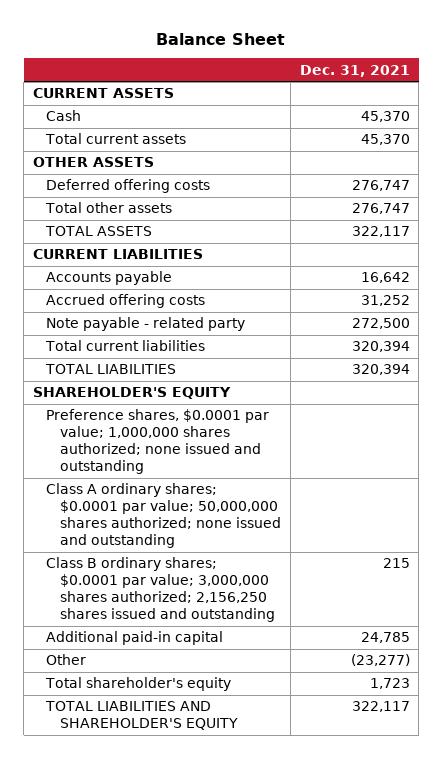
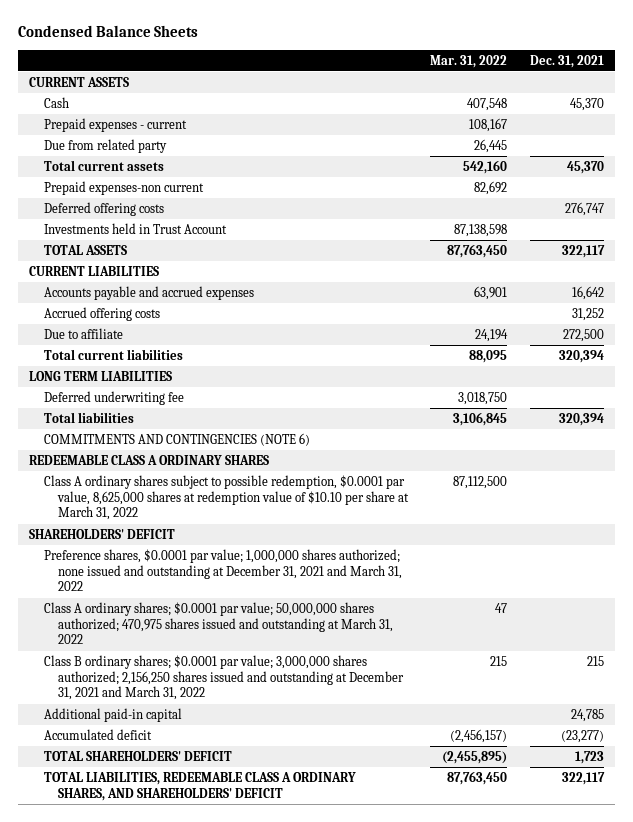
[156,32,286,45] Balance Sheet -> [18,25,199,38] Condensed Balance Sheets
none -> [430,54,508,68] Mar. 31, 2022
none -> [43,117,187,132] Prepaid expenses - current
none -> [43,138,167,153] Due from related party
[33,157,155,168] OTHER ASSETS -> none
none -> [43,180,204,195] Prepaid expenses-non current
[45,202,173,214] Total other assets -> none
none -> [43,222,227,234] Investments held in Trust Account
[46,271,173,286] Accounts payable -> [43,285,254,300] Accounts payable and accrued expenses
[46,317,246,332] Note payable - related party -> [43,327,123,339] Due to affiliate
[33,387,232,400] SHAREHOLDER'S EQUITY -> none
none -> [29,370,173,381] LONG TERM LIABILITIES
none -> [43,390,184,405] Deferred underwriting fee
[45,364,177,375] TOTAL LIABILITIES -> [43,411,134,423] Total liabilities
none -> [43,432,310,446] COMMITMENTS AND CONTINGENCIES (NOTE 6)
none -> [29,454,270,465] REDEEMABLE CLASS A ORDINARY SHARES
none -> [43,474,409,521] Class A ordinary shares subject to possible redemption, $0.0001 par value, 8,625,000 shares at redemption value of $10.10 per share at March 31, 2022
none -> [29,528,176,539] SHAREHOLDERS' DEFICIT
[46,409,270,475] Preference shares, $0.0001 par value; 1,000,000 shares authorized; none issued and outstanding -> [43,548,402,592] Preference shares, $0.0001 par value; 1,000,000 shares authorized; none issued and outstanding at December 31, 2021 and March 31, 2022
[46,483,281,549] Class A ordinary shares; $0.0001 par value; 50,000,000 shares authorized; none issued and outstanding -> [43,601,393,645] Class A ordinary shares; $0.0001 par value; 50,000,000 shares authorized; 470,975 shares issued and outstanding at March 31, 2022
[46,557,275,623] Class B ordinary shares; $0.0001 par value; 3,000,000 shares authorized; 2,156,250 shares issued and outstanding -> [43,654,404,701] Class B ordinary shares; $0.0001 par value; 3,000,000 shares authorized; 2,156,250 shares issued and outstanding at December 31, 2021 and March 31, 2022
[46,654,87,666] Other -> [43,728,152,740] Accumulated deficit
[45,677,232,692] Total shareholder's equity -> [43,750,232,761] TOTAL SHAREHOLDERS' DEFICIT
[45,701,238,731] TOTAL LIABILITIES AND SHAREHOLDER'S EQUITY -> [43,771,356,801] TOTAL LIABILITIES, REDEEMABLE CLASS A ORDINARY SHARES, AND SHAREHOLDERS' DEFICIT

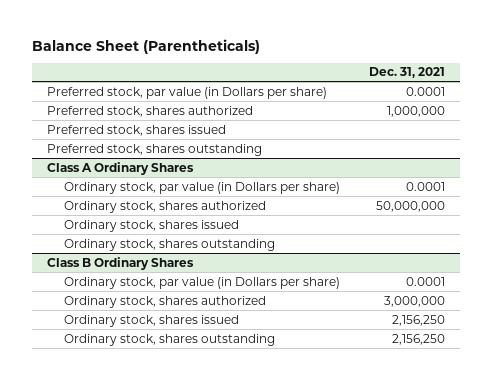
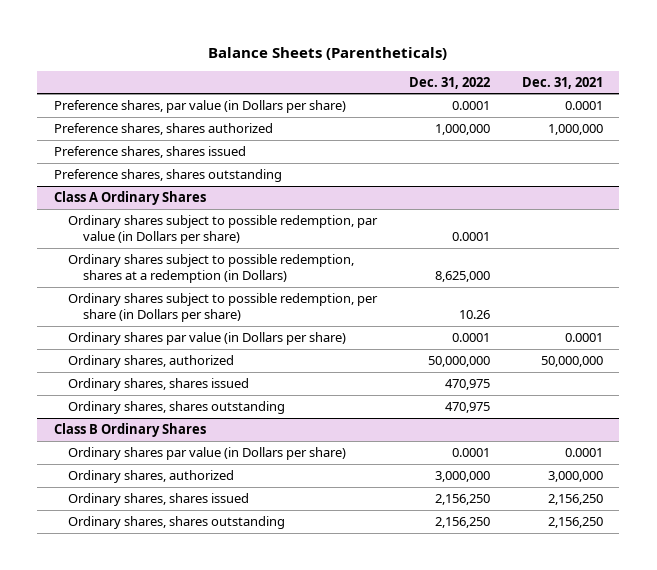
[31,38,260,54] Balance Sheet (Parentheticals) -> [208,46,448,60] Balance Sheets (Parentheticals)
none -> [409,76,491,89] Dec. 31, 2022
[46,86,327,99] Preferred stock, par value (in Dollars per share) -> [53,100,346,114] Preference shares, par value (in Dollars per share)
[46,105,253,117] Preferred stock, shares authorized -> [53,123,273,136] Preference shares, shares authorized
[46,124,226,136] Preferred stock, shares issued -> [53,146,246,159] Preference shares, shares issued
[46,143,262,156] Preferred stock, shares outstanding -> [53,169,282,183] Preference shares, shares outstanding
none -> [68,215,379,245] Ordinary shares subject to possible redemption, par value (in Dollars per share)
none -> [68,254,355,284] Ordinary shares subject to possible redemption, shares at a redemption (in Dollars)
none -> [68,293,379,323] Ordinary shares subject to possible redemption, per share (in Dollars per share)
[63,181,340,194] Ordinary stock, par value (in Dollars per share) -> [68,332,347,346] Ordinary shares par value (in Dollars per share)
[63,200,266,213] Ordinary stock, shares authorized -> [68,355,235,369] Ordinary shares, authorized
[63,219,239,232] Ordinary stock, shares issued -> [68,378,250,392] Ordinary shares, shares issued
[63,238,275,251] Ordinary stock, shares outstanding -> [68,401,286,415] Ordinary shares, shares outstanding
[63,276,340,289] Ordinary stock, par value (in Dollars per share) -> [68,447,347,461] Ordinary shares par value (in Dollars per share)
[63,295,266,308] Ordinary stock, shares authorized -> [68,470,235,484] Ordinary shares, authorized
[63,314,239,327] Ordinary stock, shares issued -> [68,493,250,507] Ordinary shares, shares issued
[63,333,275,346] Ordinary stock, shares outstanding -> [68,516,286,530] Ordinary shares, shares outstanding

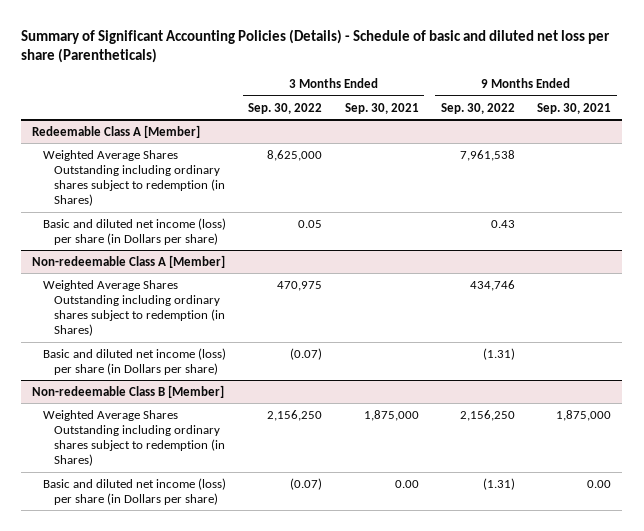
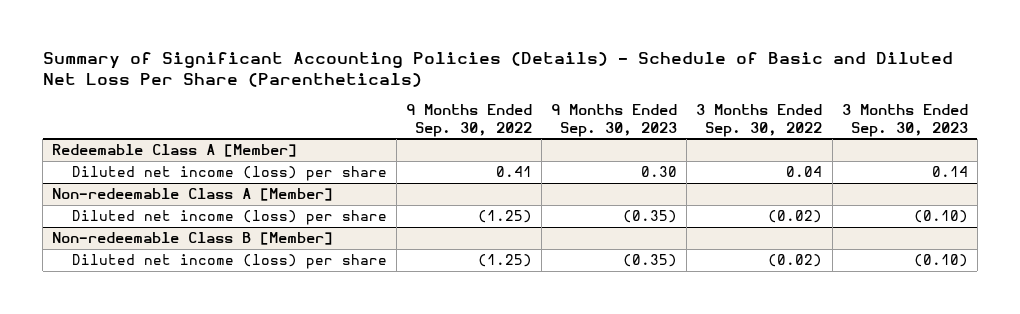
[21,28,611,64] Summary of Significant Accounting Policies (Details) - Schedule of basic and diluted net loss per share (Parentheticals) -> [42,51,953,88] Summary of Significant Accounting Policies (Details) - Schedule of Basic and Diluted Net Loss Per Share (Parentheticals)
[344,102,419,114] Sep. 30, 2021 -> none
[537,102,612,114] Sep. 30, 2021 -> none
none -> [551,104,678,137] 9 Months Ended Sep. 30, 2023
none -> [841,104,968,137] 3 Months Ended Sep. 30, 2023
[43,149,226,207] Weighted Average Shares Outstanding including ordinary shares subject to redemption (in Shares) -> none
[43,217,227,245] Basic and diluted net income (loss) per share (in Dollars per share) -> [71,166,387,182] Diluted net income (loss) per share
[298,219,323,228] 0.05 -> [786,166,823,178] 0.04
[491,219,516,228] 0.43 -> [495,166,532,178] 0.41
[43,279,226,337] Weighted Average Shares Outstanding including ordinary shares subject to redemption (in Shares) -> none
[43,347,227,375] Basic and diluted net income (loss) per share (in Dollars per share) -> [71,210,387,226] Diluted net income (loss) per share
[290,347,323,360] (0.07) -> [768,210,823,224] (0.02)
[483,347,516,360] (1.31) -> [477,210,532,224] (1.25)
[43,409,226,467] Weighted Average Shares Outstanding including ordinary shares subject to redemption (in Shares) -> none
[43,477,227,505] Basic and diluted net income (loss) per share (in Dollars per share) -> [71,254,387,270] Diluted net income (loss) per share
[290,477,323,490] (0.07) -> [768,254,823,268] (0.02)
[483,477,516,490] (1.31) -> [477,254,532,268] (1.25)

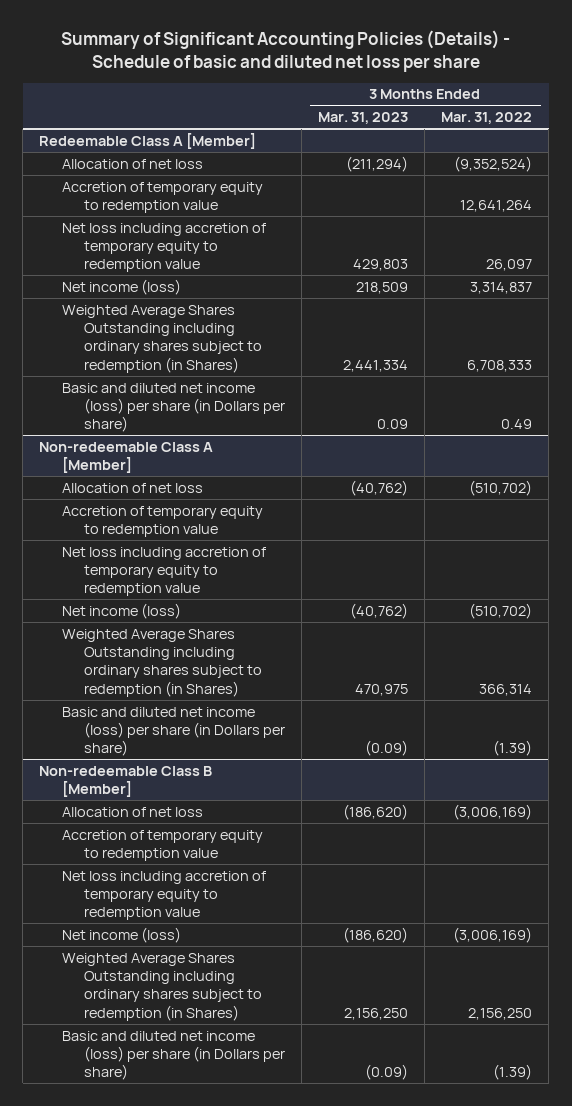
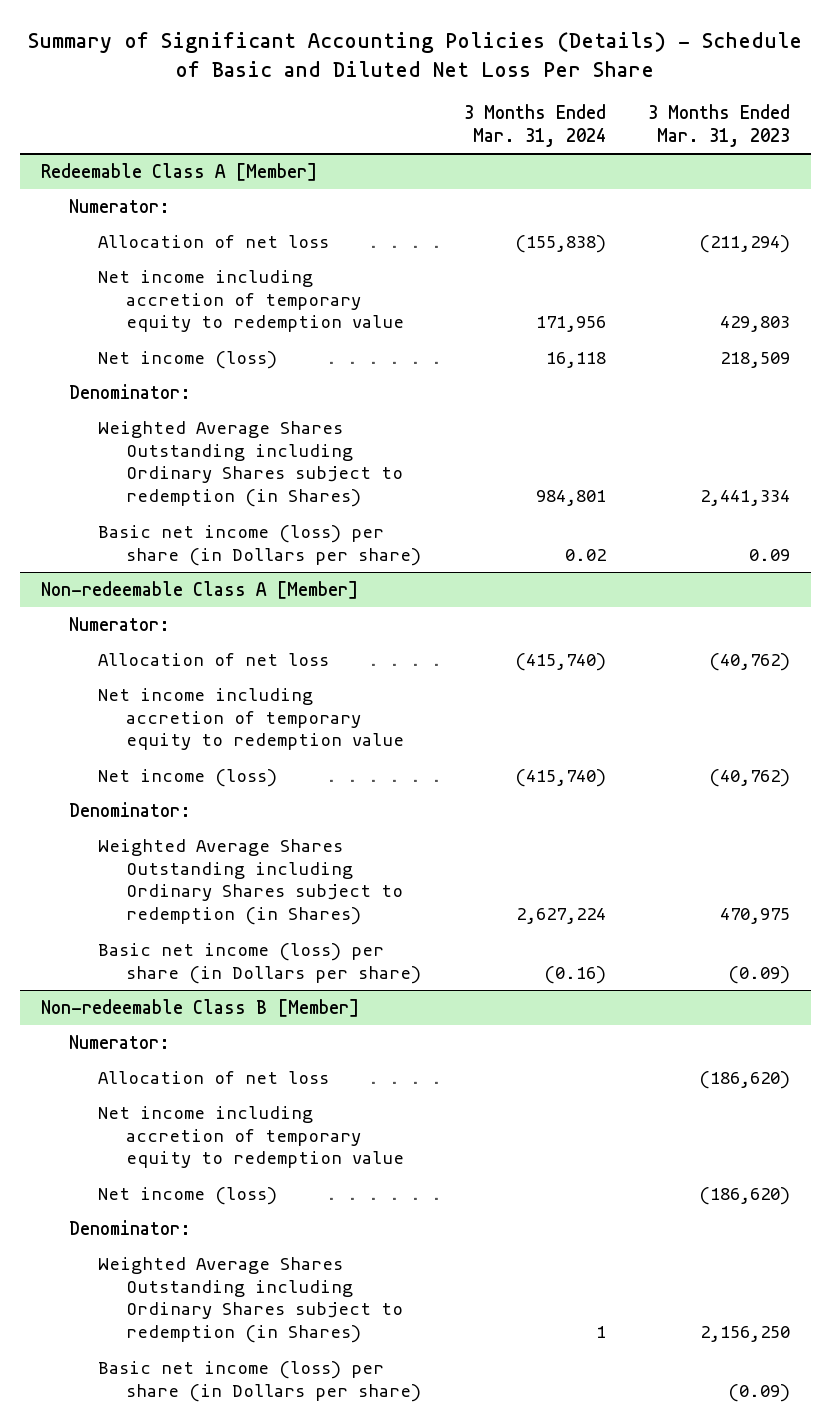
[60,30,510,73] Summary of Significant Accounting Policies (Details) - Schedule of basic and diluted net loss per share -> [28,32,803,77] Summary of Significant Accounting Policies (Details) - Schedule of Basic and Diluted Net Loss Per Share
[441,112,533,125] Mar. 31, 2022 -> none
none -> [463,104,606,147] 3 Months Ended Mar. 31, 2024
none -> [69,199,171,214] Numerator:
[61,181,263,214] Accretion of temporary equity to redemption value -> none
[61,222,266,273] Net loss including accretion of temporary equity to redemption value -> [97,270,405,333] Net income including accretion of temporary equity to redemption value
none -> [69,384,192,400] Denominator:
[61,304,263,373] Weighted Average Shares Outstanding including ordinary shares subject to redemption (in Shares) -> [97,421,404,508] Weighted Average Shares Outstanding including Ordinary Shares subject to redemption (in Shares)
[61,382,286,433] Basic and diluted net income (loss) per share (in Dollars per share) -> [97,525,422,566] Basic net income (loss) per share (in Dollars per share)
none -> [69,617,171,632] Numerator:
[61,505,263,538] Accretion of temporary equity to redemption value -> none
[61,546,266,597] Net loss including accretion of temporary equity to redemption value -> [97,688,405,751] Net income including accretion of temporary equity to redemption value
none -> [69,802,192,818] Denominator:
[61,628,263,697] Weighted Average Shares Outstanding including ordinary shares subject to redemption (in Shares) -> [97,839,404,926] Weighted Average Shares Outstanding including Ordinary Shares subject to redemption (in Shares)
[61,706,286,757] Basic and diluted net income (loss) per share (in Dollars per share) -> [97,943,422,984] Basic net income (loss) per share (in Dollars per share)
none -> [69,1035,171,1050] Numerator:
[61,829,263,862] Accretion of temporary equity to redemption value -> none
[61,870,266,921] Net loss including accretion of temporary equity to redemption value -> [97,1106,405,1169] Net income including accretion of temporary equity to redemption value
none -> [69,1220,192,1236] Denominator:
[61,952,263,1021] Weighted Average Shares Outstanding including ordinary shares subject to redemption (in Shares) -> [97,1257,404,1344] Weighted Average Shares Outstanding including Ordinary Shares subject to redemption (in Shares)
[61,1030,286,1081] Basic and diluted net income (loss) per share (in Dollars per share) -> [97,1361,422,1402] Basic net income (loss) per share (in Dollars per share)

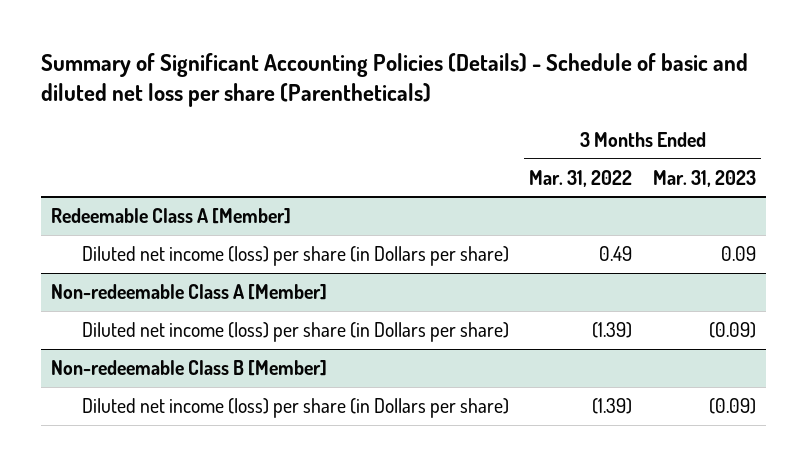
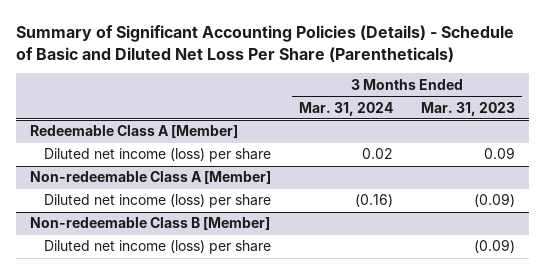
[40,53,748,108] Summary of Significant Accounting Policies (Details) - Schedule of basic and diluted net loss per share (Parentheticals) -> [16,24,515,62] Summary of Significant Accounting Policies (Details) - Schedule of Basic and Diluted Net Loss Per Share (Parentheticals)
[529,169,633,187] Mar. 31, 2022 -> none
none -> [299,101,394,116] Mar. 31, 2024
[81,245,509,266] Diluted net income (loss) per share (in Dollars per share) -> [44,148,272,163] Diluted net income (loss) per share
[81,321,509,342] Diluted net income (loss) per share (in Dollars per share) -> [44,194,272,209] Diluted net income (loss) per share
[81,397,509,418] Diluted net income (loss) per share (in Dollars per share) -> [44,240,272,255] Diluted net income (loss) per share

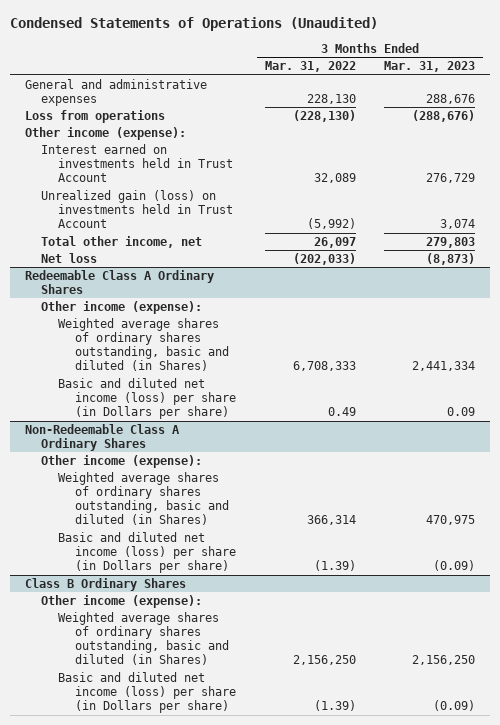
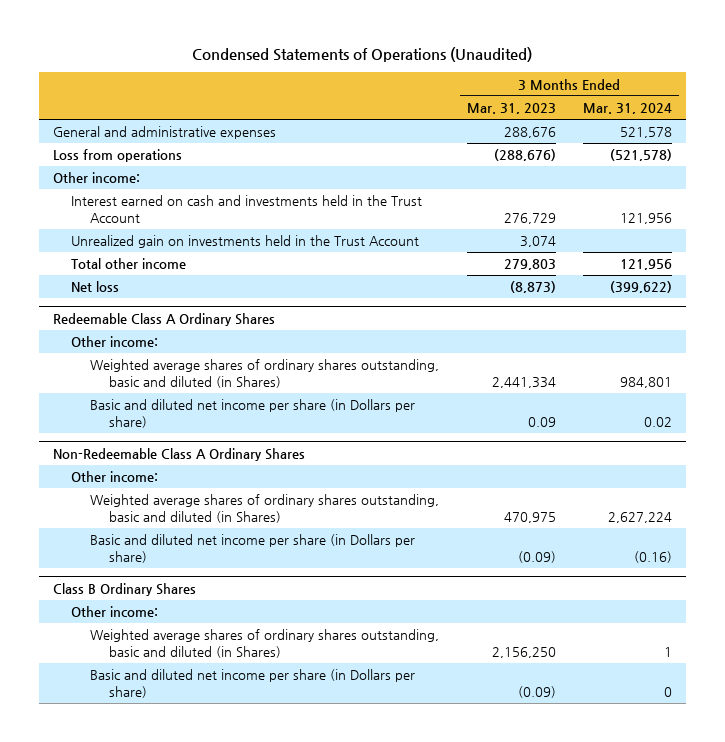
[264,61,356,73] Mar. 31, 2022 -> none
none -> [583,103,673,115] Mar. 31, 2024
[24,126,186,140] Other income (expense): -> [52,172,140,184] Other income:
[41,143,234,183] Interest earned on investments held in Trust Account -> [71,195,423,223] Interest earned on cash and investments held in the Trust Account
[41,189,234,229] Unrealized gain (loss) on investments held in Trust Account -> [71,235,420,249] Unrealized gain on investments held in the Trust Account
[41,235,203,248] Total other income, net -> [71,258,187,270] Total other income
[41,300,203,314] Other income (expense): -> [71,336,159,348] Other income:
[58,377,236,420] Basic and diluted net income (loss) per share (in Dollars per share) -> [90,399,416,428] Basic and diluted net income per share (in Dollars per share)
[41,454,203,468] Other income (expense): -> [71,471,159,483] Other income:
[58,531,236,574] Basic and diluted net income (loss) per share (in Dollars per share) -> [90,534,416,563] Basic and diluted net income per share (in Dollars per share)
[41,594,203,608] Other income (expense): -> [71,606,159,618] Other income:
[58,671,236,714] Basic and diluted net income (loss) per share (in Dollars per share) -> [90,669,416,698] Basic and diluted net income per share (in Dollars per share)

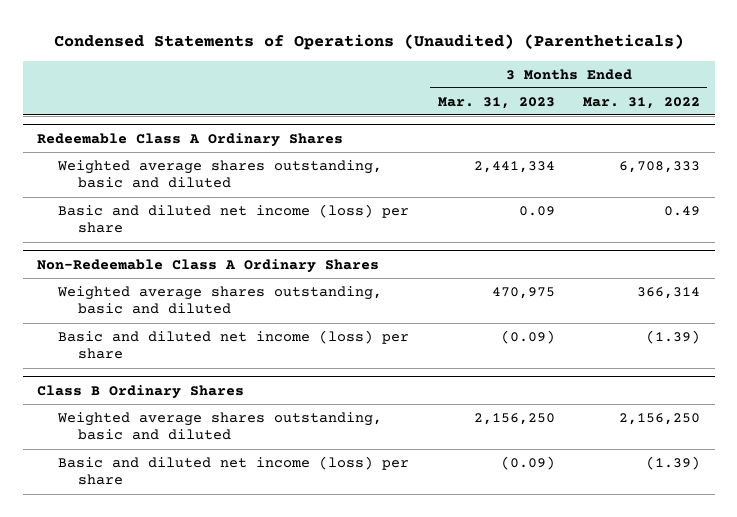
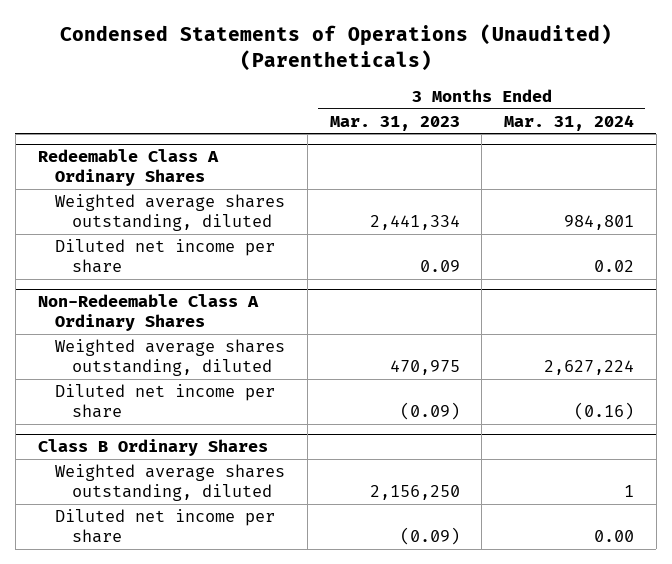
[583,96,701,109] Mar. 31, 2022 -> none
none -> [504,114,635,131] Mar. 31, 2024
[56,159,382,189] Weighted average shares outstanding, basic and diluted -> [55,194,286,232] Weighted average shares outstanding, diluted
[57,203,409,234] Basic and diluted net income (loss) per share -> [55,239,276,274] Diluted net income per share
[56,285,382,315] Weighted average shares outstanding, basic and diluted -> [55,339,286,377] Weighted average shares outstanding, diluted
[57,329,409,360] Basic and diluted net income (loss) per share -> [55,384,276,419] Diluted net income per share
[56,411,382,441] Weighted average shares outstanding, basic and diluted -> [55,464,286,502] Weighted average shares outstanding, diluted
[57,455,409,486] Basic and diluted net income (loss) per share -> [55,509,276,544] Diluted net income per share

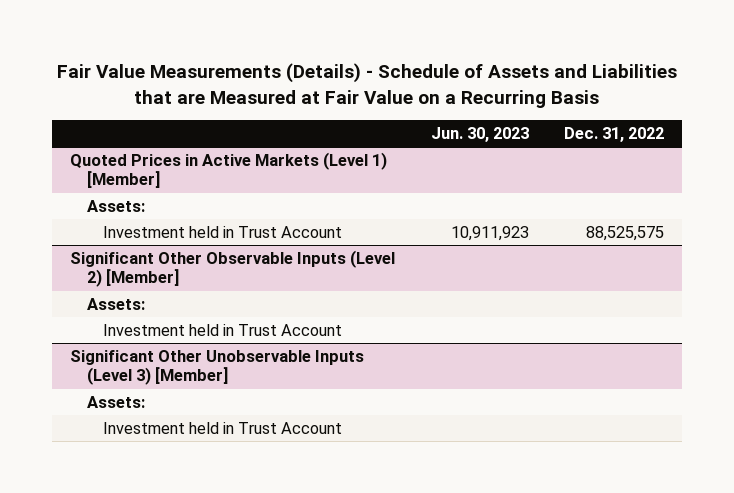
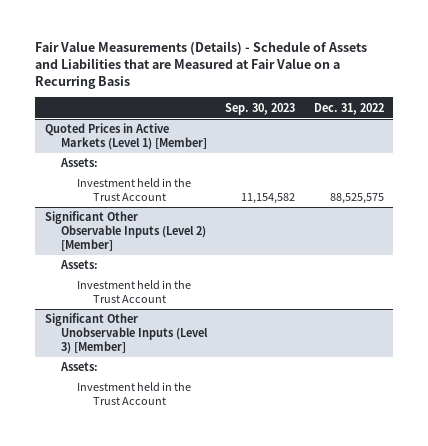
[430,127,529,143] Jun. 30, 2023 -> none
none -> [225,102,296,115] Sep. 30, 2023
[103,225,343,238] Investment held in Trust Account -> [76,178,191,201] Investment held in the Trust Account
[103,323,343,336] Investment held in Trust Account -> [76,280,191,303] Investment held in the Trust Account
[103,421,343,434] Investment held in Trust Account -> [76,382,191,405] Investment held in the Trust Account

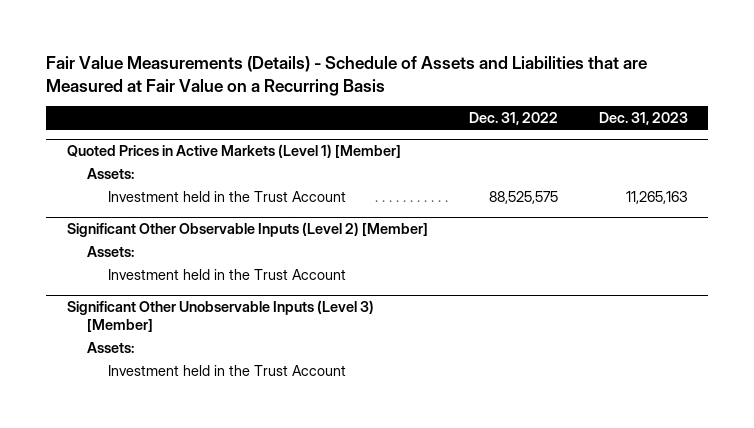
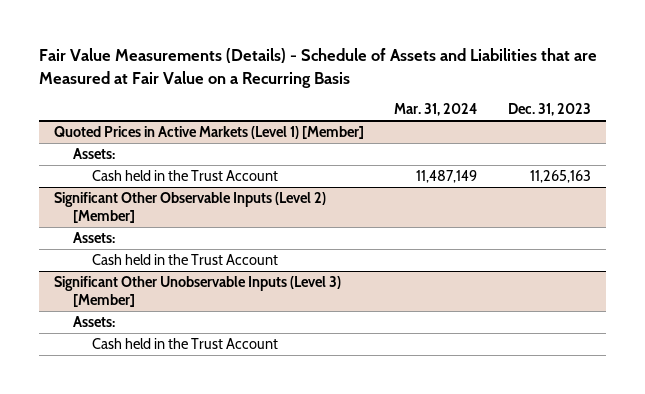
[468,112,558,126] Dec. 31, 2022 -> none
none -> [394,103,478,117] Mar. 31, 2024
[108,190,347,202] Investment held in the Trust Account -> [91,170,278,182] Cash held in the Trust Account
[108,268,347,280] Investment held in the Trust Account -> [91,254,278,266] Cash held in the Trust Account
[108,364,347,376] Investment held in the Trust Account -> [91,338,278,350] Cash held in the Trust Account

